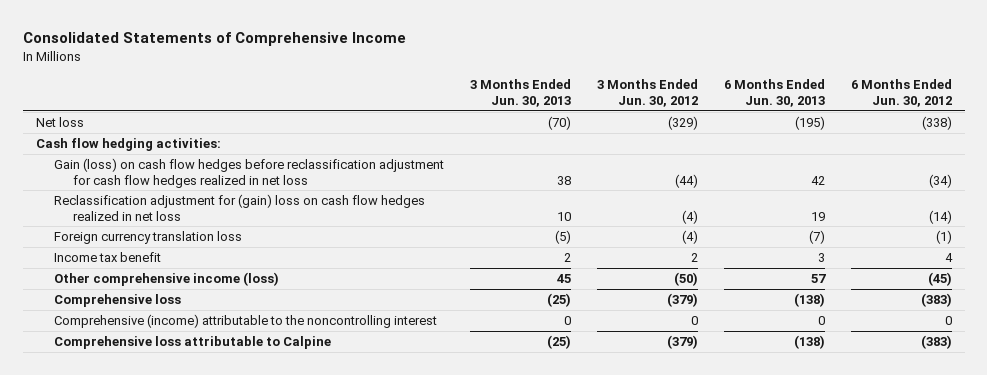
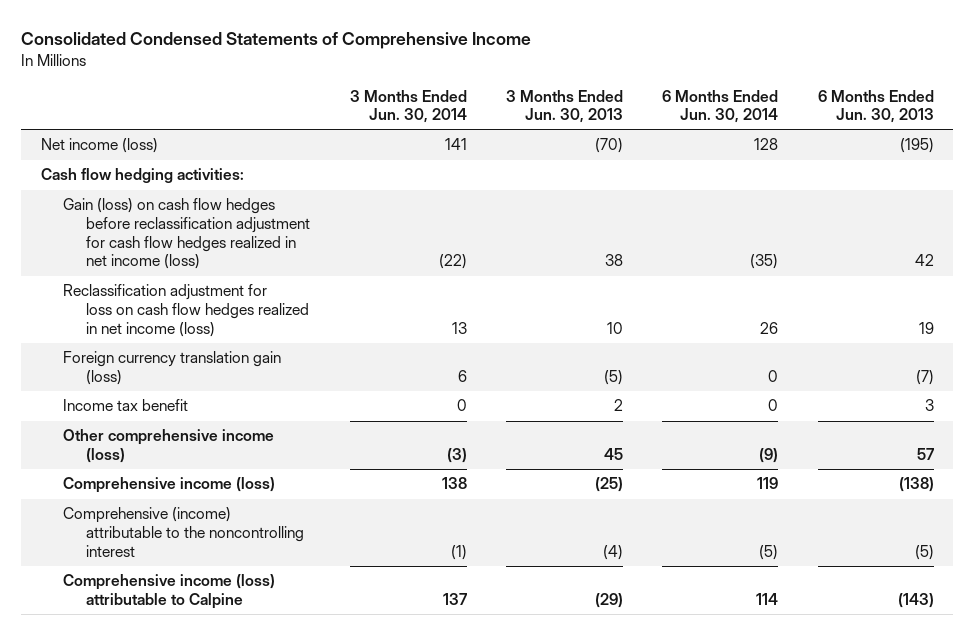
[22,32,406,47] Consolidated Statements of Comprehensive Income -> [21,31,532,49] Consolidated Condensed Statements of Comprehensive Income
[596,79,698,107] 3 Months Ended Jun. 30, 2012 -> none
[850,79,952,107] 6 Months Ended Jun. 30, 2012 -> none
none -> [349,89,467,124] 3 Months Ended Jun. 30, 2014
none -> [662,89,779,124] 6 Months Ended Jun. 30, 2014
[35,117,84,128] Net loss -> [40,138,158,154] Net income (loss)
[54,158,445,188] Gain (loss) on cash flow hedges before reclassification adjustment for cash flow hedges realized in net loss -> [63,198,311,270] Gain (loss) on cash flow hedges before reclassification adjustment for cash flow hedges realized in net income (loss)
[54,194,426,221] Reclassification adjustment for (gain) loss on cash flow hedges realized in net loss -> [63,284,310,337] Reclassification adjustment for loss on cash flow hedges realized in net income (loss)
[54,231,243,245] Foreign currency translation loss -> [63,351,282,386] Foreign currency translation gain (loss)
[54,294,182,308] Comprehensive loss -> [63,477,276,494] Comprehensive income (loss)
[563,316,571,326] 0 -> [602,544,623,560] (4)
[817,316,825,326] 0 -> [914,544,934,560] (5)
[54,336,332,350] Comprehensive loss attributable to Calpine -> [63,574,276,610] Comprehensive income (loss) attributable to Calpine
[546,335,571,350] (25) -> [594,593,623,609] (29)
[793,335,825,350] (138) -> [897,593,934,609] (143)

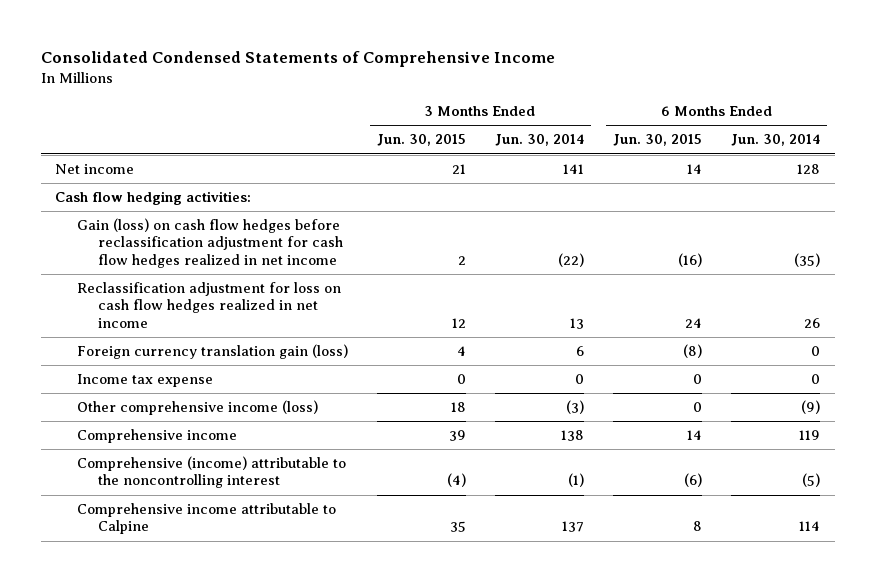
[505,89,623,124] 3 Months Ended Jun. 30, 2013 -> none
[817,89,934,124] 6 Months Ended Jun. 30, 2013 -> none
none -> [376,134,466,147] Jun. 30, 2015
none -> [613,134,703,147] Jun. 30, 2015
[40,138,158,154] Net income (loss) -> [55,164,135,175] Net income
[63,198,311,270] Gain (loss) on cash flow hedges before reclassification adjustment for cash flow hedges realized in net income (loss) -> [76,218,344,268] Gain (loss) on cash flow hedges before reclassification adjustment for cash flow hedges realized in net income
[63,284,310,337] Reclassification adjustment for loss on cash flow hedges realized in net income (loss) -> [76,282,341,328] Reclassification adjustment for loss on cash flow hedges realized in net income
[63,399,189,412] Income tax benefit -> [76,374,213,388] Income tax expense
[63,477,276,494] Comprehensive income (loss) -> [76,429,237,444] Comprehensive income
[63,574,276,610] Comprehensive income (loss) attributable to Calpine -> [76,503,336,535] Comprehensive income attributable to Calpine

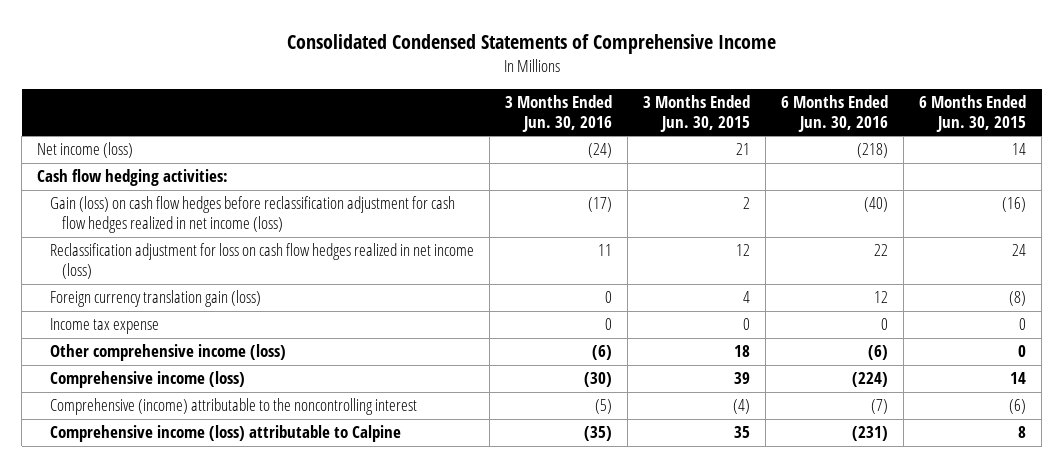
[494,134,584,147] Jun. 30, 2014 -> none
[731,134,821,147] Jun. 30, 2014 -> none
none -> [504,95,612,133] 3 Months Ended Jun. 30, 2016
none -> [781,95,889,133] 6 Months Ended Jun. 30, 2016
[55,164,135,175] Net income -> [37,142,134,159] Net income (loss)
[76,218,344,268] Gain (loss) on cash flow hedges before reclassification adjustment for cash flow hedges realized in net income -> [49,196,455,234] Gain (loss) on cash flow hedges before reclassification adjustment for cash flow hedges realized in net income (loss)
[76,282,341,328] Reclassification adjustment for loss on cash flow hedges realized in net income -> [49,243,474,280] Reclassification adjustment for loss on cash flow hedges realized in net income (loss)
[76,429,237,444] Comprehensive income -> [49,371,245,389] Comprehensive income (loss)
[76,503,336,535] Comprehensive income attributable to Calpine -> [49,425,401,443] Comprehensive income (loss) attributable to Calpine

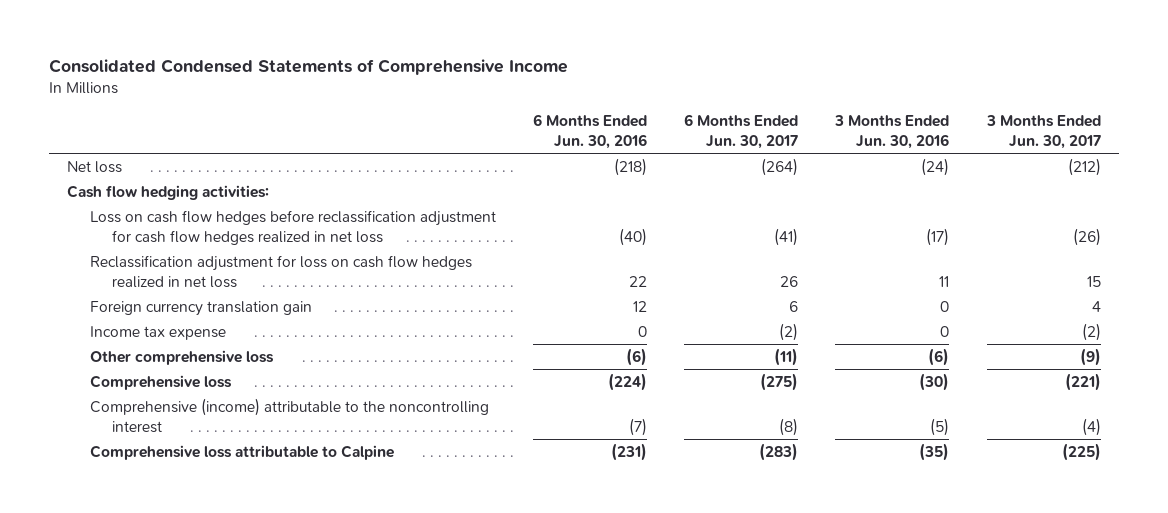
[643,95,751,133] 3 Months Ended Jun. 30, 2015 -> none
[919,95,1027,133] 6 Months Ended Jun. 30, 2015 -> none
none -> [684,114,799,149] 6 Months Ended Jun. 30, 2017
none -> [985,115,1101,149] 3 Months Ended Jun. 30, 2017
[37,142,134,159] Net income (loss) -> [67,160,123,173] Net loss
[49,196,455,234] Gain (loss) on cash flow hedges before reclassification adjustment for cash flow hedges realized in net income (loss) -> [89,209,496,245] Loss on cash flow hedges before reclassification adjustment for cash flow hedges realized in net loss
[49,243,474,280] Reclassification adjustment for loss on cash flow hedges realized in net income (loss) -> [89,254,472,288] Reclassification adjustment for loss on cash flow hedges realized in net loss
[49,290,261,308] Foreign currency translation gain (loss) -> [89,300,312,316] Foreign currency translation gain
[49,344,286,362] Other comprehensive income (loss) -> [89,349,274,365] Other comprehensive loss
[49,371,245,389] Comprehensive income (loss) -> [89,374,232,390] Comprehensive loss
[49,425,401,443] Comprehensive income (loss) attributable to Calpine -> [89,444,394,460] Comprehensive loss attributable to Calpine

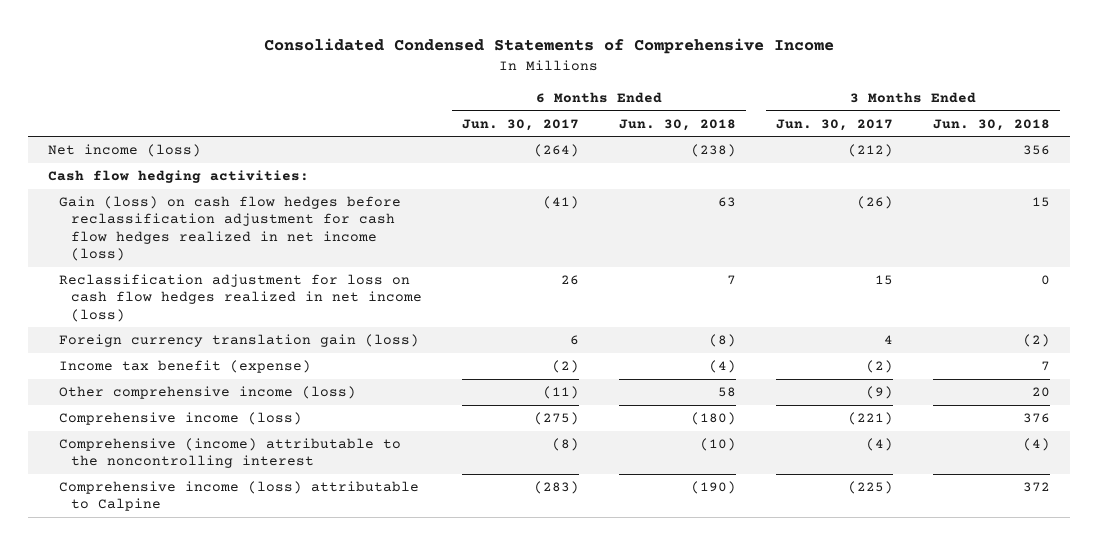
[533,114,648,149] 6 Months Ended Jun. 30, 2016 -> none
[834,115,950,149] 3 Months Ended Jun. 30, 2016 -> none
none -> [619,118,737,131] Jun. 30, 2018
none -> [932,118,1050,131] Jun. 30, 2018
[67,160,123,173] Net loss -> [47,144,201,158] Net income (loss)
[89,209,496,245] Loss on cash flow hedges before reclassification adjustment for cash flow hedges realized in net loss -> [59,196,402,262] Gain (loss) on cash flow hedges before reclassification adjustment for cash flow hedges realized in net income (loss)
[89,254,472,288] Reclassification adjustment for loss on cash flow hedges realized in net loss -> [59,274,423,322] Reclassification adjustment for loss on cash flow hedges realized in net income (loss)
[89,300,312,316] Foreign currency translation gain -> [59,334,420,348] Foreign currency translation gain (loss)
[89,325,226,340] Income tax expense -> [59,360,312,374] Income tax benefit (expense)
[89,349,274,365] Other comprehensive loss -> [59,386,357,400] Other comprehensive income (loss)
[89,374,232,390] Comprehensive loss -> [59,412,303,426] Comprehensive income (loss)
[89,444,394,460] Comprehensive loss attributable to Calpine -> [59,481,420,512] Comprehensive income (loss) attributable to Calpine

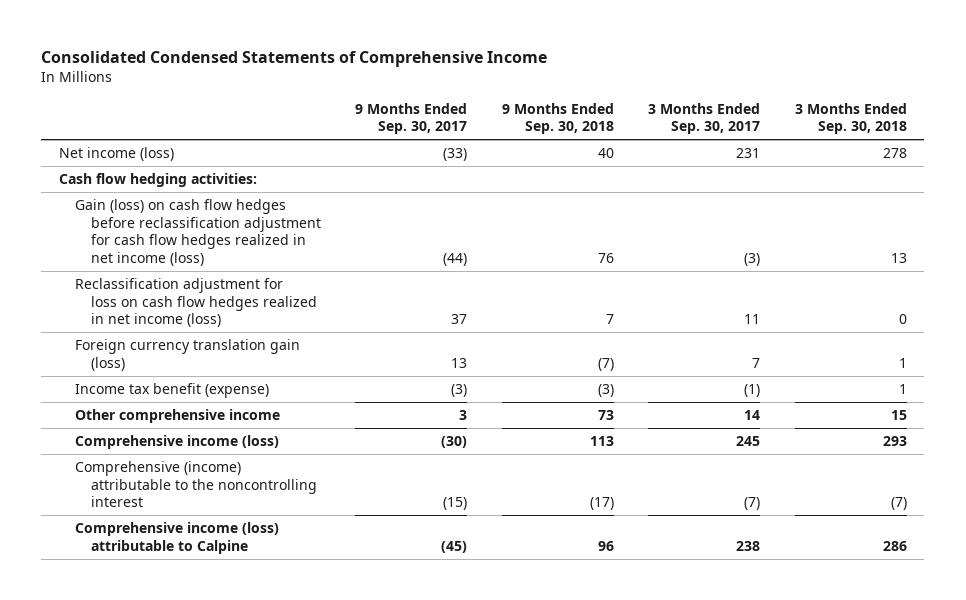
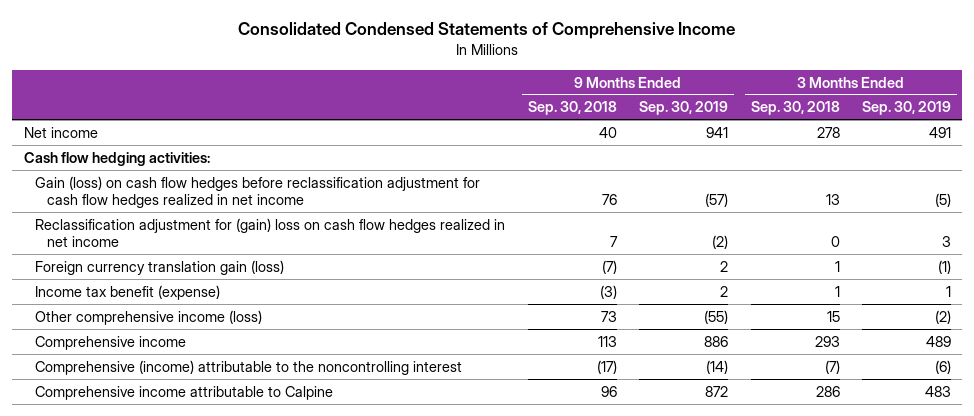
[355,102,468,135] 9 Months Ended Sep. 30, 2017 -> none
[648,102,761,135] 3 Months Ended Sep. 30, 2017 -> none
none -> [639,101,729,116] Sep. 30, 2019
none -> [861,101,951,116] Sep. 30, 2019
[58,147,174,162] Net income (loss) -> [23,126,98,138] Net income
[74,199,321,266] Gain (loss) on cash flow hedges before reclassification adjustment for cash flow hedges realized in net income (loss) -> [35,175,481,209] Gain (loss) on cash flow hedges before reclassification adjustment for cash flow hedges realized in net income
[74,278,317,328] Reclassification adjustment for loss on cash flow hedges realized in net income (loss) -> [35,217,506,248] Reclassification adjustment for (gain) loss on cash flow hedges realized in net income
[74,409,280,424] Other comprehensive income -> [35,309,263,325] Other comprehensive income (loss)
[74,435,279,450] Comprehensive income (loss) -> [35,335,187,350] Comprehensive income
[74,522,279,554] Comprehensive income (loss) attributable to Calpine -> [35,385,334,400] Comprehensive income attributable to Calpine

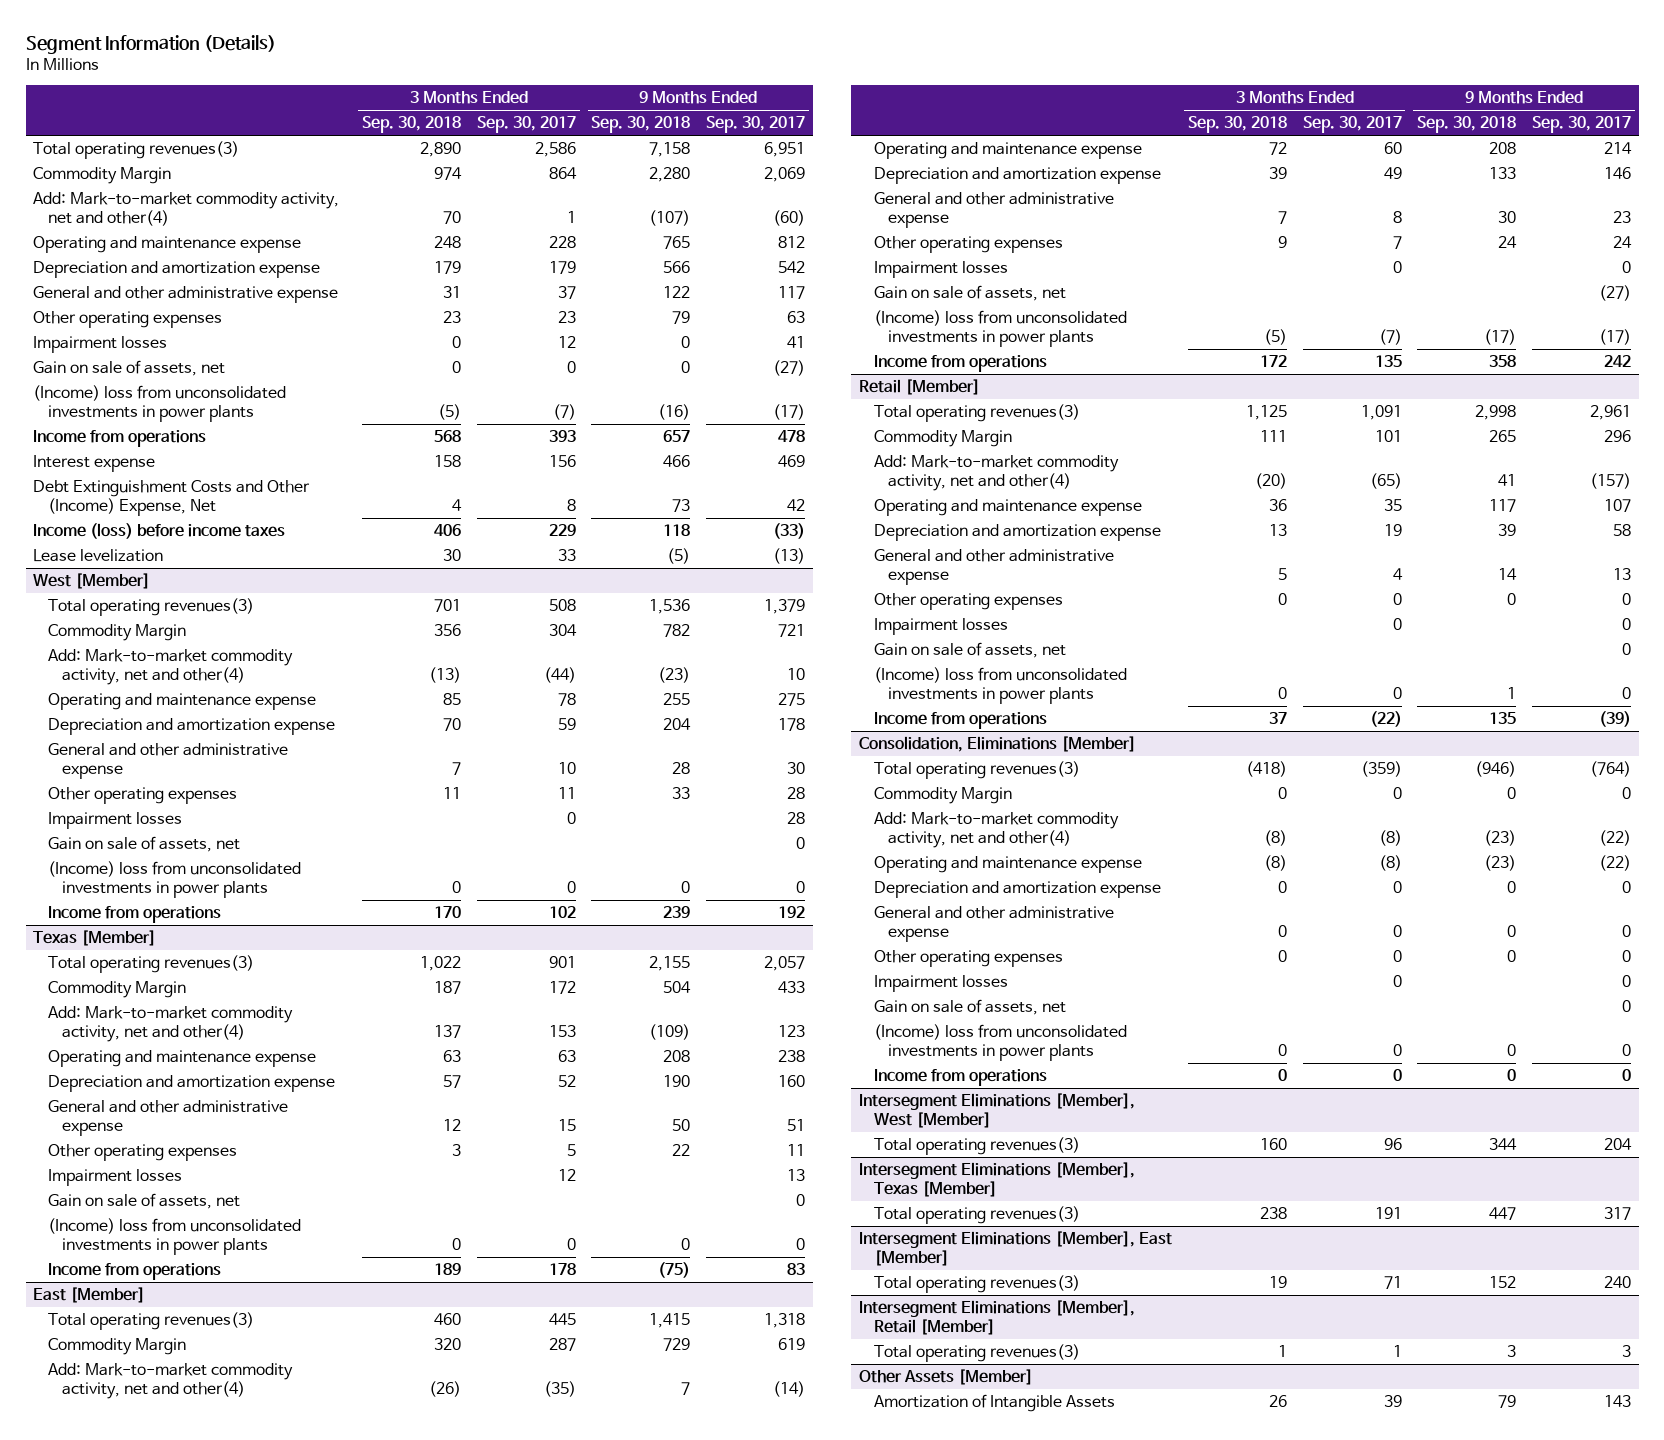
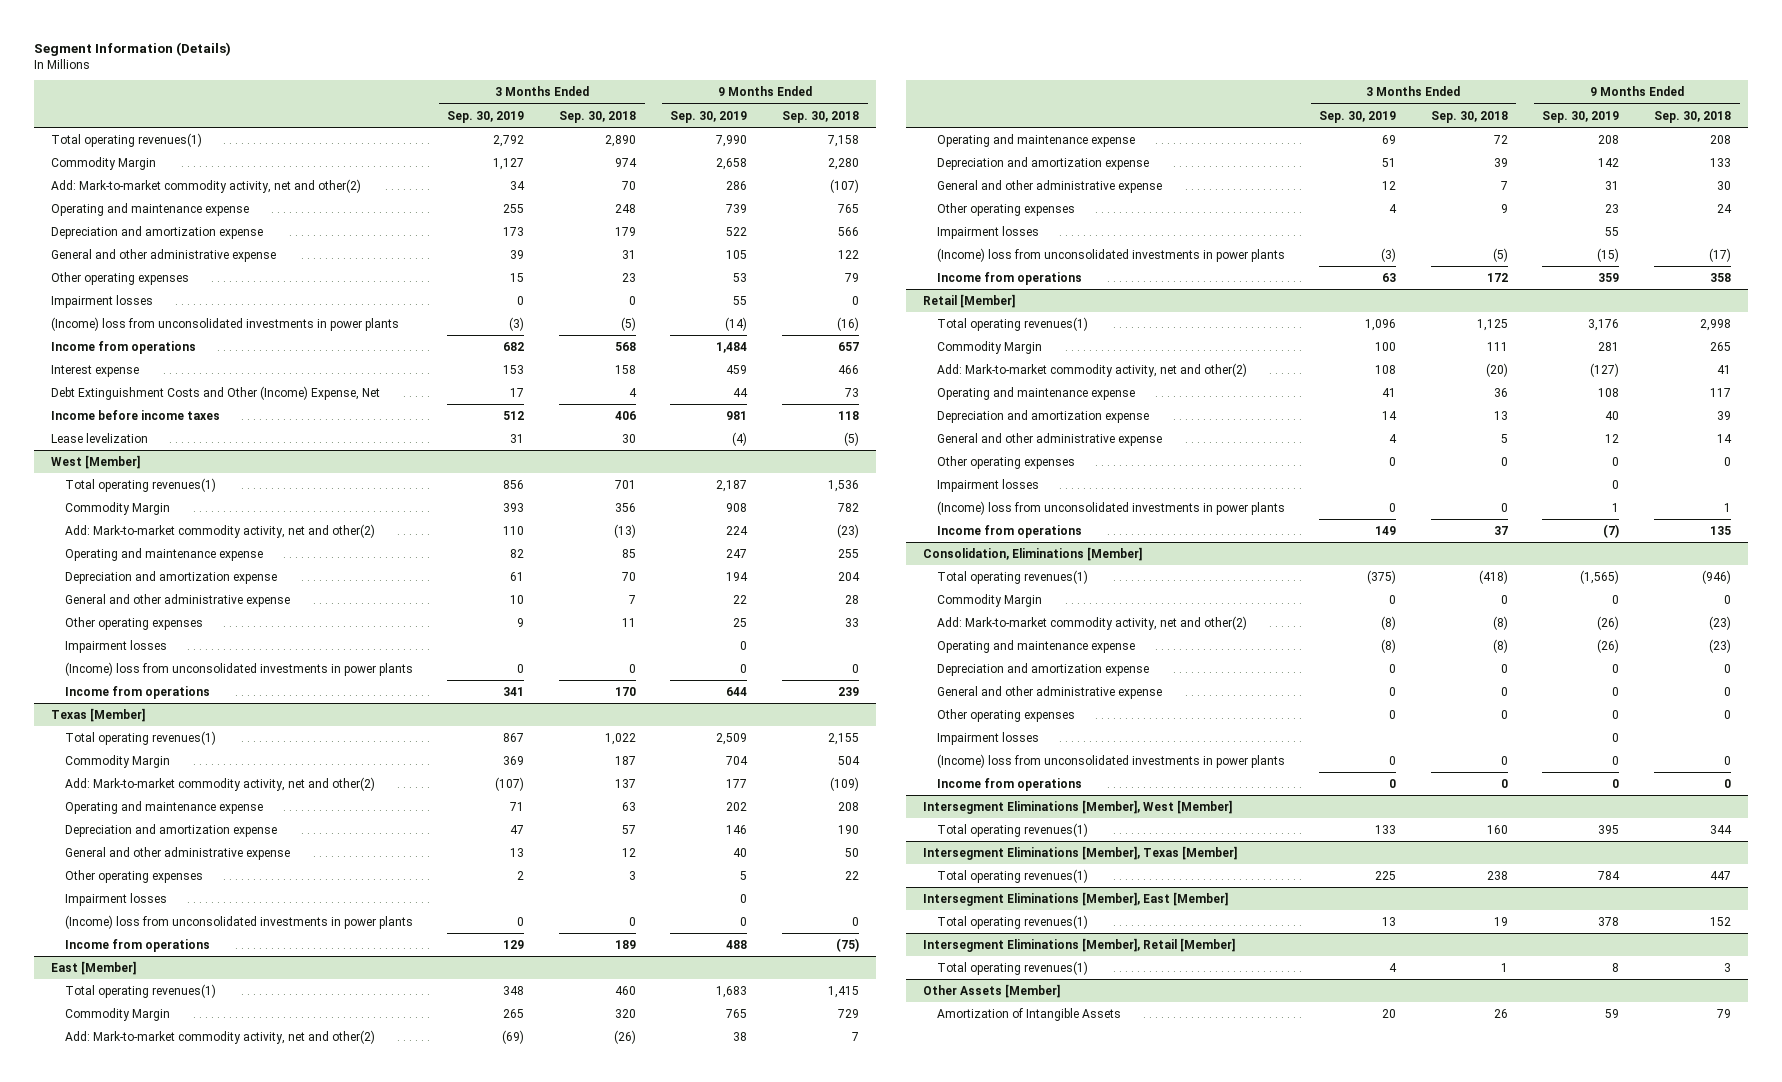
[476,116,576,134] Sep. 30, 2017 -> none
[706,116,806,134] Sep. 30, 2017 -> none
none -> [447,110,525,123] Sep. 30, 2019
none -> [670,110,748,123] Sep. 30, 2019
[33,141,240,160] Total operating revenues(3) -> [51,132,203,147] Total operating revenues(1)
[33,192,340,226] Add: Mark-to-market commodity activity, net and other(4) -> [51,178,362,193] Add: Mark-to-market commodity activity, net and other(2)
[33,360,226,377] Gain on sale of assets, net -> none
[33,523,286,540] Income (loss) before income taxes -> [51,409,221,420] Income before income taxes
[47,598,254,617] Total operating revenues(3) -> [64,477,216,492] Total operating revenues(1)
[47,649,293,685] Add: Mark-to-market commodity activity, net and other(4) -> [64,523,375,538] Add: Mark-to-market commodity activity, net and other(2)
[47,836,240,853] Gain on sale of assets, net -> none
[47,955,254,974] Total operating revenues(3) -> [64,730,216,745] Total operating revenues(1)
[47,1006,293,1042] Add: Mark-to-market commodity activity, net and other(4) -> [64,776,375,791] Add: Mark-to-market commodity activity, net and other(2)
[47,1193,240,1210] Gain on sale of assets, net -> none
[47,1312,254,1331] Total operating revenues(3) -> [64,983,216,998] Total operating revenues(1)
[47,1363,293,1399] Add: Mark-to-market commodity activity, net and other(4) -> [64,1029,375,1044] Add: Mark-to-market commodity activity, net and other(2)
[873,285,1066,302] Gain on sale of assets, net -> none
[873,404,1080,423] Total operating revenues(3) -> [936,316,1088,331] Total operating revenues(1)
[873,455,1119,491] Add: Mark-to-market commodity activity, net and other(4) -> [936,362,1247,377] Add: Mark-to-market commodity activity, net and other(2)
[873,642,1066,659] Gain on sale of assets, net -> none
[873,761,1080,780] Total operating revenues(3) -> [936,569,1088,584] Total operating revenues(1)
[873,812,1119,848] Add: Mark-to-market commodity activity, net and other(4) -> [936,615,1247,630] Add: Mark-to-market commodity activity, net and other(2)
[873,999,1066,1016] Gain on sale of assets, net -> none
[873,1137,1080,1156] Total operating revenues(3) -> [936,822,1088,837] Total operating revenues(1)
[873,1206,1080,1225] Total operating revenues(3) -> [936,868,1088,883] Total operating revenues(1)
[873,1275,1080,1294] Total operating revenues(3) -> [936,914,1088,929] Total operating revenues(1)
[873,1344,1080,1363] Total operating revenues(3) -> [936,960,1088,975] Total operating revenues(1)

